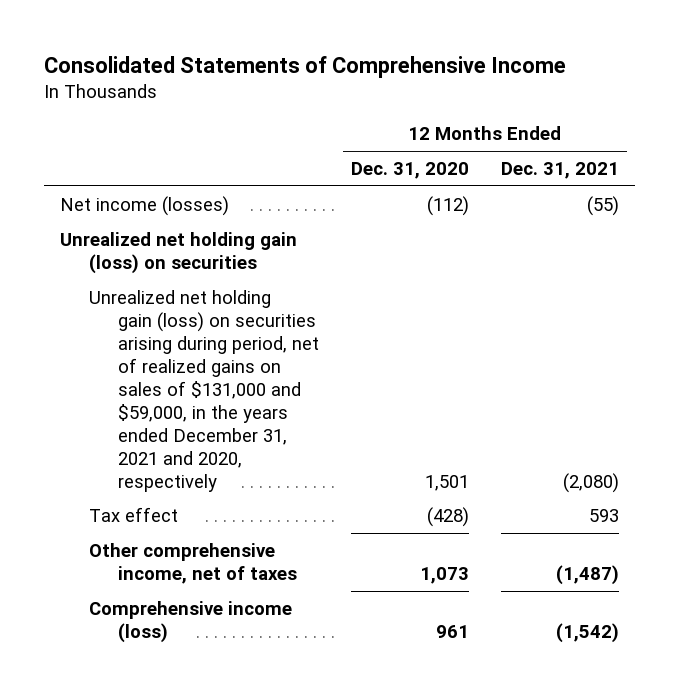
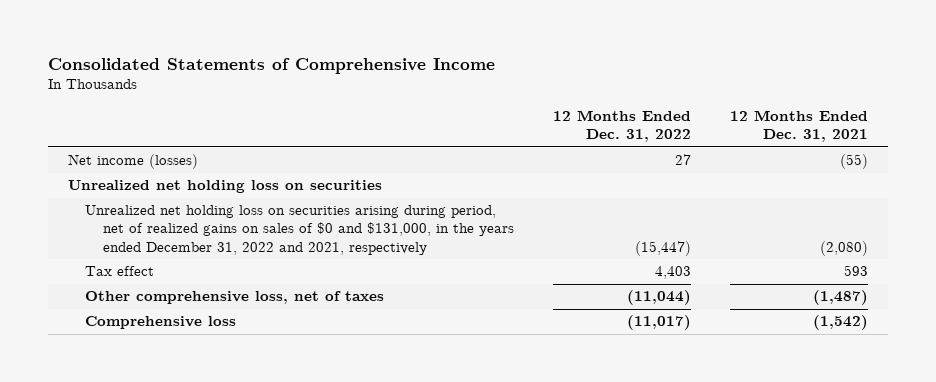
[351,161,470,179] Dec. 31, 2020 -> none
none -> [553,109,692,143] 12 Months Ended Dec. 31, 2022
[59,231,297,274] Unrealized net holding gain (loss) on securities -> [67,180,382,194] Unrealized net holding loss on securities
[89,289,320,492] Unrealized net holding gain (loss) on securities arising during period, net of realized gains on sales of $131,000 and $59,000, in the years ended December 31, 2021 and 2020, respectively -> [85,205,514,255] Unrealized net holding loss on securities arising during period, net of realized gains on sales of $0 and $131,000, in the years ended December 31, 2022 and 2021, respectively
[89,542,298,584] Other comprehensive income, net of taxes -> [85,291,385,305] Other comprehensive loss, net of taxes
[89,600,293,643] Comprehensive income (loss) -> [85,316,237,330] Comprehensive loss

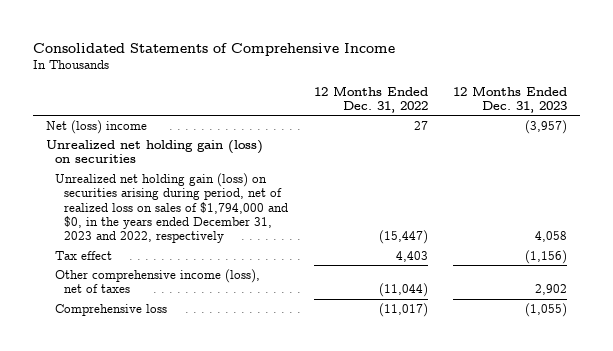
[730,109,869,143] 12 Months Ended Dec. 31, 2021 -> none
none -> [452,85,567,113] 12 Months Ended Dec. 31, 2023
[67,154,198,170] Net income (losses) -> [46,119,148,134] Net (loss) income
[67,180,382,194] Unrealized net holding loss on securities -> [46,139,264,164] Unrealized net holding gain (loss) on securities
[85,205,514,255] Unrealized net holding loss on securities arising during period, net of realized gains on sales of $0 and $131,000, in the years ended December 31, 2022 and 2021, respectively -> [55,172,289,244] Unrealized net holding gain (loss) on securities arising during period, net of realized loss on sales of $1,794,000 and $0, in the years ended December 31, 2023 and 2022, respectively
[85,291,385,305] Other comprehensive loss, net of taxes -> [55,268,261,294] Other comprehensive income (loss), net of taxes

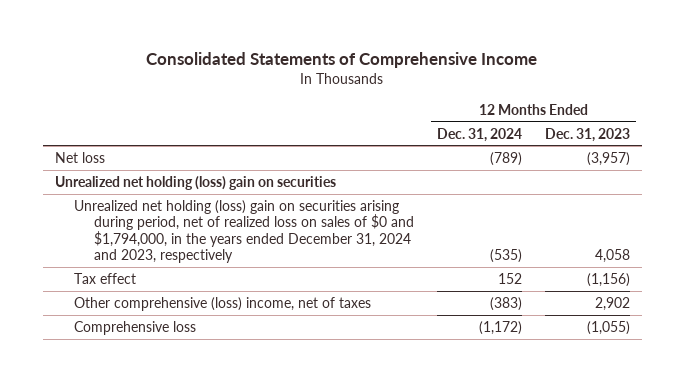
[313,85,428,113] 12 Months Ended Dec. 31, 2022 -> none
none -> [436,127,522,142] Dec. 31, 2024
[46,119,148,134] Net (loss) income -> [54,151,105,163] Net loss
[46,139,264,164] Unrealized net holding gain (loss) on securities -> [54,175,336,190] Unrealized net holding (loss) gain on securities
[55,172,289,244] Unrealized net holding gain (loss) on securities arising during period, net of realized loss on sales of $1,794,000 and $0, in the years ended December 31, 2023 and 2022, respectively -> [74,199,414,264] Unrealized net holding (loss) gain on securities arising during period, net of realized loss on sales of $0 and $1,794,000, in the years ended December 31, 2024 and 2023, respectively
[55,268,261,294] Other comprehensive income (loss), net of taxes -> [74,296,372,311] Other comprehensive (loss) income, net of taxes

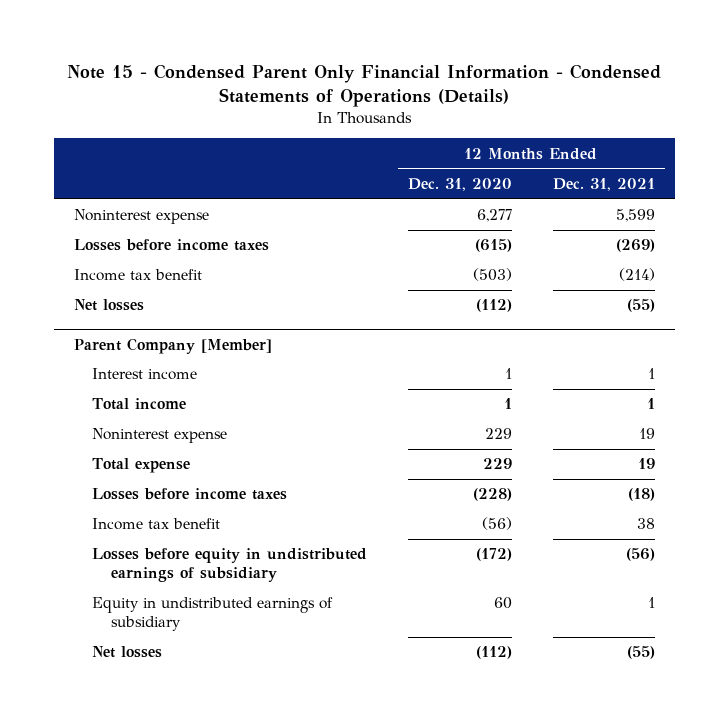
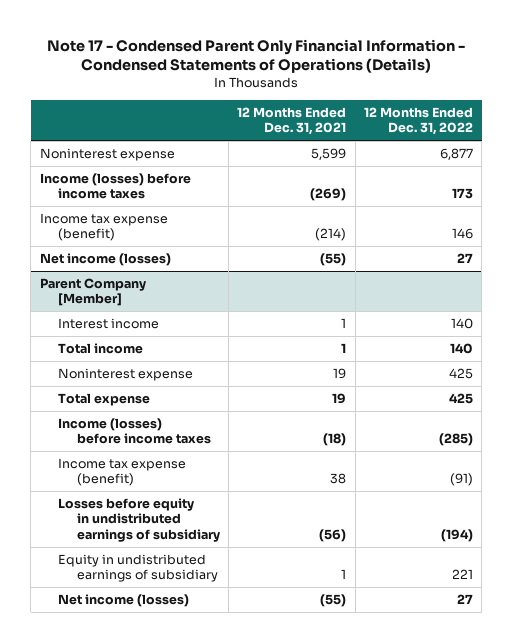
[67,63,662,107] Note 15 - Condensed Parent Only Financial Information - Condensed Statements of Operations (Details) -> [47,38,466,74] Note 17 - Condensed Parent Only Financial Information - Condensed Statements of Operations (Details)
[407,178,512,192] Dec. 31, 2020 -> none
none -> [363,107,473,136] 12 Months Ended Dec. 31, 2022
[73,239,269,252] Losses before income taxes -> [39,173,191,200] Income (losses) before income taxes
[73,269,202,282] Income tax benefit -> [39,213,168,242] Income tax expense (benefit)
[73,299,144,312] Net losses -> [39,253,171,267] Net income (losses)
[92,488,288,501] Losses before income taxes -> [58,418,211,445] Income (losses) before income taxes
[92,518,221,531] Income tax benefit -> [58,458,187,487] Income tax expense (benefit)
[92,646,163,659] Net losses -> [58,594,190,608] Net income (losses)

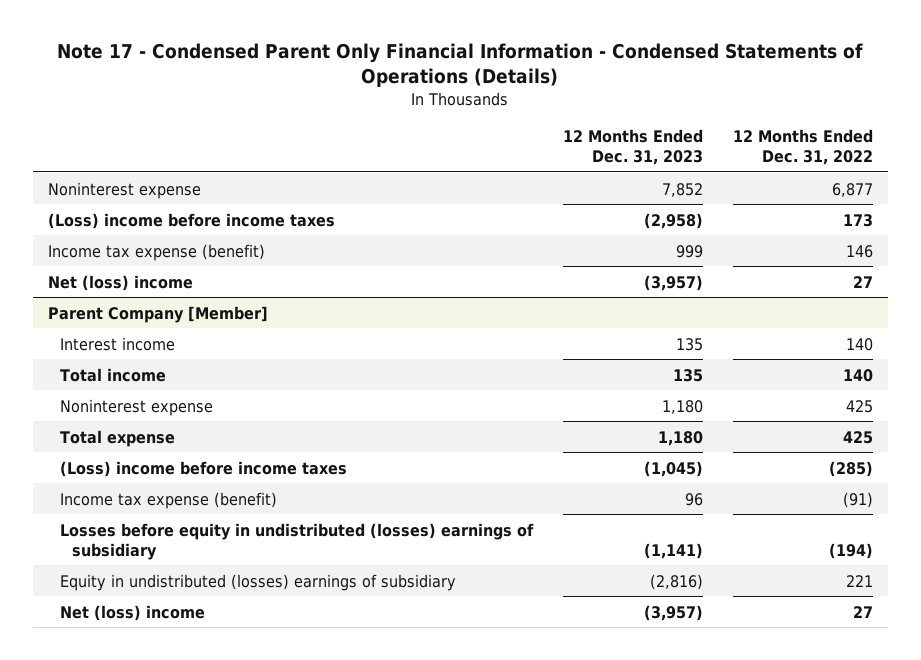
[237,107,347,136] 12 Months Ended Dec. 31, 2021 -> none
none -> [562,129,703,166] 12 Months Ended Dec. 31, 2023
[39,173,191,200] Income (losses) before income taxes -> [47,212,335,229] (Loss) income before income taxes
[39,253,171,267] Net income (losses) -> [47,274,193,291] Net (loss) income
[58,418,211,445] Income (losses) before income taxes -> [59,460,347,477] (Loss) income before income taxes
[58,498,220,542] Losses before equity in undistributed earnings of subsidiary -> [59,522,534,560] Losses before equity in undistributed (losses) earnings of subsidiary
[58,554,218,583] Equity in undistributed earnings of subsidiary -> [59,573,456,591] Equity in undistributed (losses) earnings of subsidiary
[58,594,190,608] Net income (losses) -> [59,604,205,621] Net (loss) income

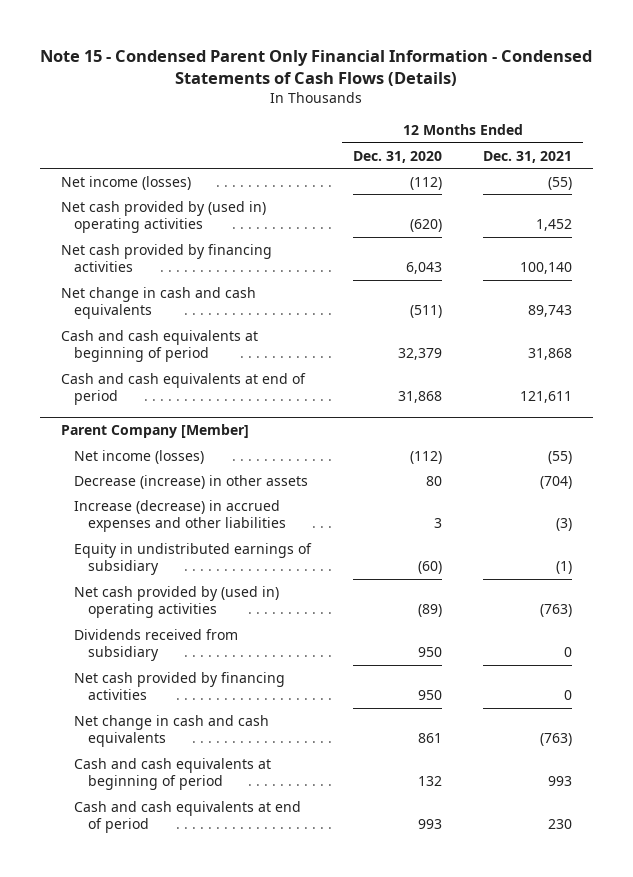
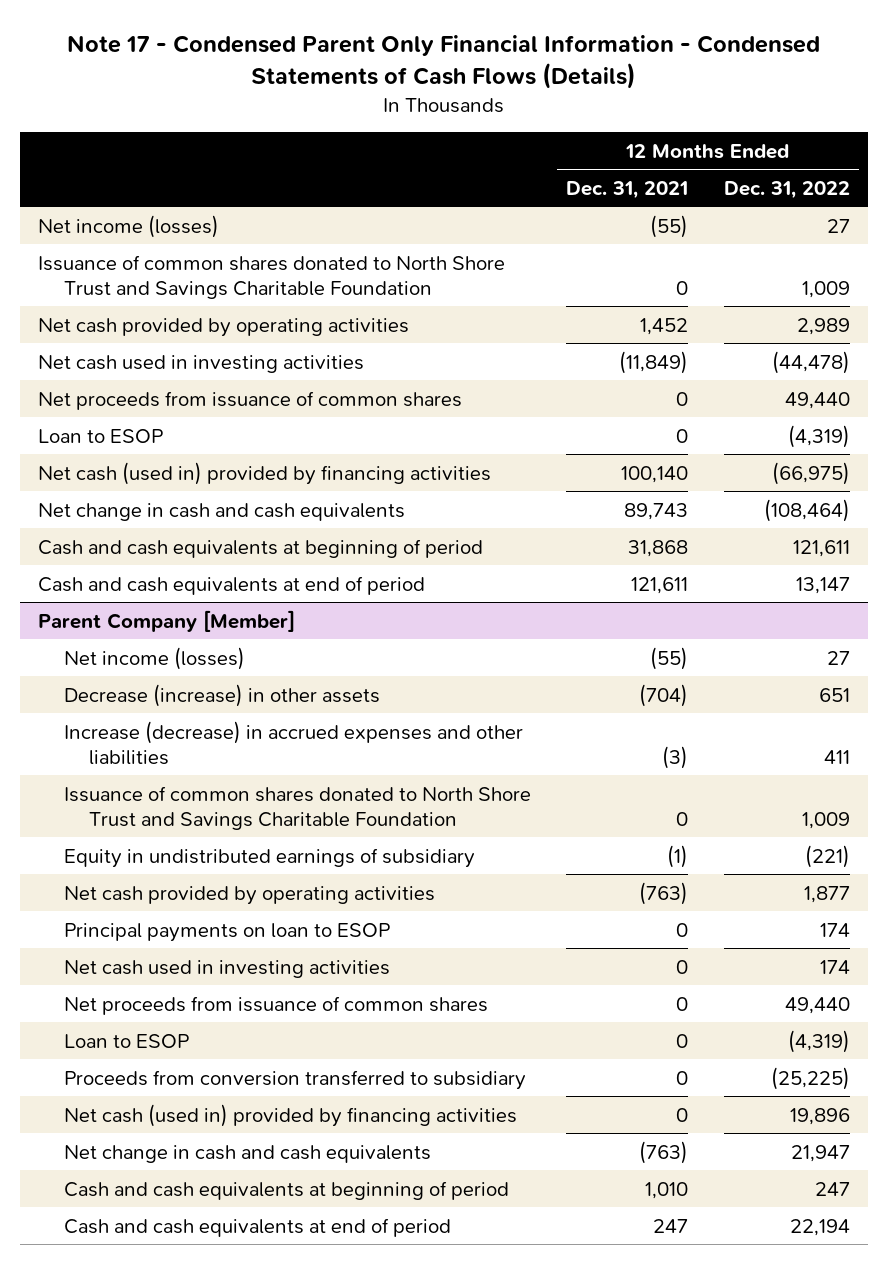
[40,49,593,86] Note 15 - Condensed Parent Only Financial Information - Condensed Statements of Cash Flows (Details) -> [66,34,820,89] Note 17 - Condensed Parent Only Financial Information - Condensed Statements of Cash Flows (Details)
[352,150,442,163] Dec. 31, 2020 -> none
none -> [724,180,851,199] Dec. 31, 2022
none -> [37,254,505,299] Issuance of common shares donated to North Shore Trust and Savings Charitable Foundation
[60,200,266,233] Net cash provided by (used in) operating activities -> [37,317,409,337] Net cash provided by operating activities
none -> [37,354,364,373] Net cash used in investing activities
none -> [37,390,462,410] Net proceeds from issuance of common shares
none -> [37,428,163,443] Loan to ESOP
[60,243,272,272] Net cash provided by financing activities -> [37,461,491,485] Net cash (used in) provided by financing activities
none -> [63,785,531,830] Issuance of common shares donated to North Shore Trust and Savings Charitable Foundation
[74,628,239,661] Dividends received from subsidiary -> none
[74,585,280,618] Net cash provided by (used in) operating activities -> [63,885,435,905] Net cash provided by operating activities
none -> [63,922,390,942] Principal payments on loan to ESOP
none -> [63,959,390,978] Net cash used in investing activities
none -> [63,995,488,1015] Net proceeds from issuance of common shares
none -> [63,1033,189,1048] Loan to ESOP
none -> [63,1069,526,1090] Proceeds from conversion transferred to subsidiary
[74,671,286,700] Net cash provided by financing activities -> [63,1103,517,1127] Net cash (used in) provided by financing activities
[548,775,573,786] 993 -> [645,1181,689,1199] 1,010
[548,818,573,829] 230 -> [653,1218,689,1233] 247

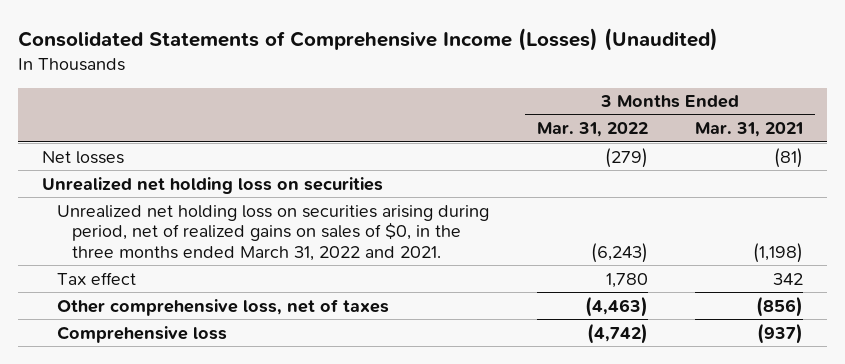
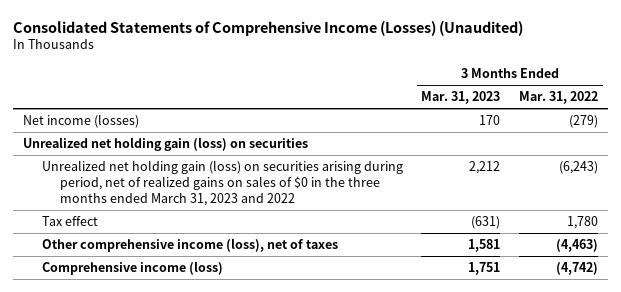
[695,122,804,138] Mar. 31, 2021 -> none
none -> [421,91,501,105] Mar. 31, 2023
[41,150,124,164] Net losses -> [22,114,139,129] Net income (losses)
[41,176,383,194] Unrealized net holding loss on securities -> [22,137,308,152] Unrealized net holding gain (loss) on securities
[56,204,489,261] Unrealized net holding loss on securities arising during period, net of realized gains on sales of $0, in the three months ended March 31, 2022 and 2021. -> [41,160,403,206] Unrealized net holding gain (loss) on securities arising during period, net of realized gains on sales of $0 in the three months ended March 31, 2023 and 2022
[56,298,389,316] Other comprehensive loss, net of taxes -> [41,238,338,253] Other comprehensive income (loss), net of taxes
[56,325,227,343] Comprehensive loss -> [41,261,223,276] Comprehensive income (loss)

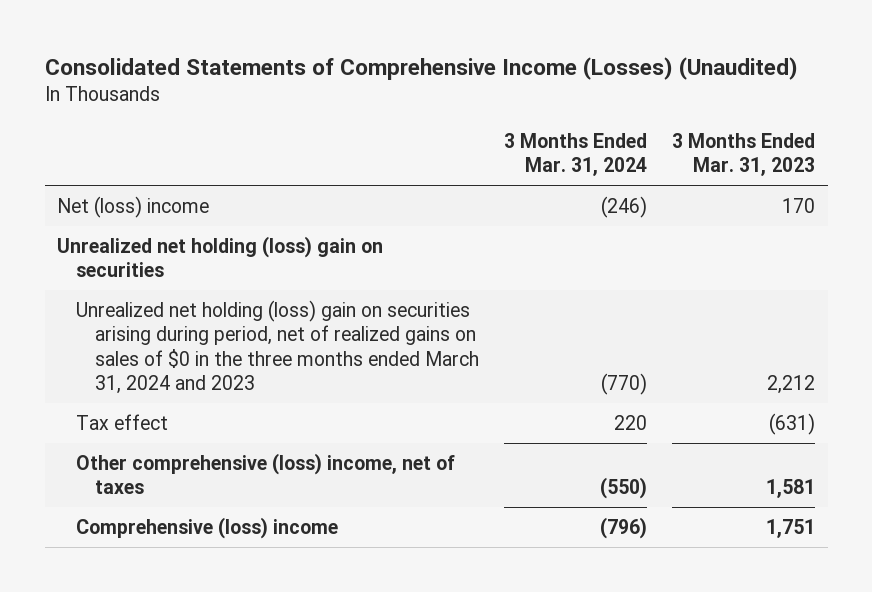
[519,91,599,105] Mar. 31, 2022 -> none
none -> [504,132,648,177] 3 Months Ended Mar. 31, 2024
[22,114,139,129] Net income (losses) -> [57,195,210,218] Net (loss) income
[22,137,308,152] Unrealized net holding gain (loss) on securities -> [57,235,384,278] Unrealized net holding (loss) gain on securities
[41,160,403,206] Unrealized net holding gain (loss) on securities arising during period, net of realized gains on sales of $0 in the three months ended March 31, 2023 and 2022 -> [76,299,480,395] Unrealized net holding (loss) gain on securities arising during period, net of realized gains on sales of $0 in the three months ended March 31, 2024 and 2023
[41,238,338,253] Other comprehensive income (loss), net of taxes -> [76,452,456,495] Other comprehensive (loss) income, net of taxes
[41,261,223,276] Comprehensive income (loss) -> [76,516,339,539] Comprehensive (loss) income

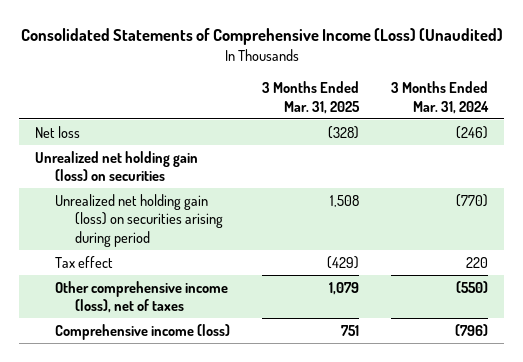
[44,57,798,81] Consolidated Statements of Comprehensive Income (Losses) (Unaudited) -> [20,28,503,46] Consolidated Statements of Comprehensive Income (Loss) (Unaudited)
[672,132,816,177] 3 Months Ended Mar. 31, 2023 -> none
none -> [261,81,360,114] 3 Months Ended Mar. 31, 2025
[57,195,210,218] Net (loss) income -> [34,125,80,138] Net loss
[57,235,384,278] Unrealized net holding (loss) gain on securities -> [34,150,198,182] Unrealized net holding gain (loss) on securities
[76,299,480,395] Unrealized net holding (loss) gain on securities arising during period, net of realized gains on sales of $0 in the three months ended March 31, 2024 and 2023 -> [54,193,223,248] Unrealized net holding gain (loss) on securities arising during period
[76,452,456,495] Other comprehensive (loss) income, net of taxes -> [54,280,228,314] Other comprehensive income (loss), net of taxes
[76,516,339,539] Comprehensive (loss) income -> [54,323,230,340] Comprehensive income (loss)

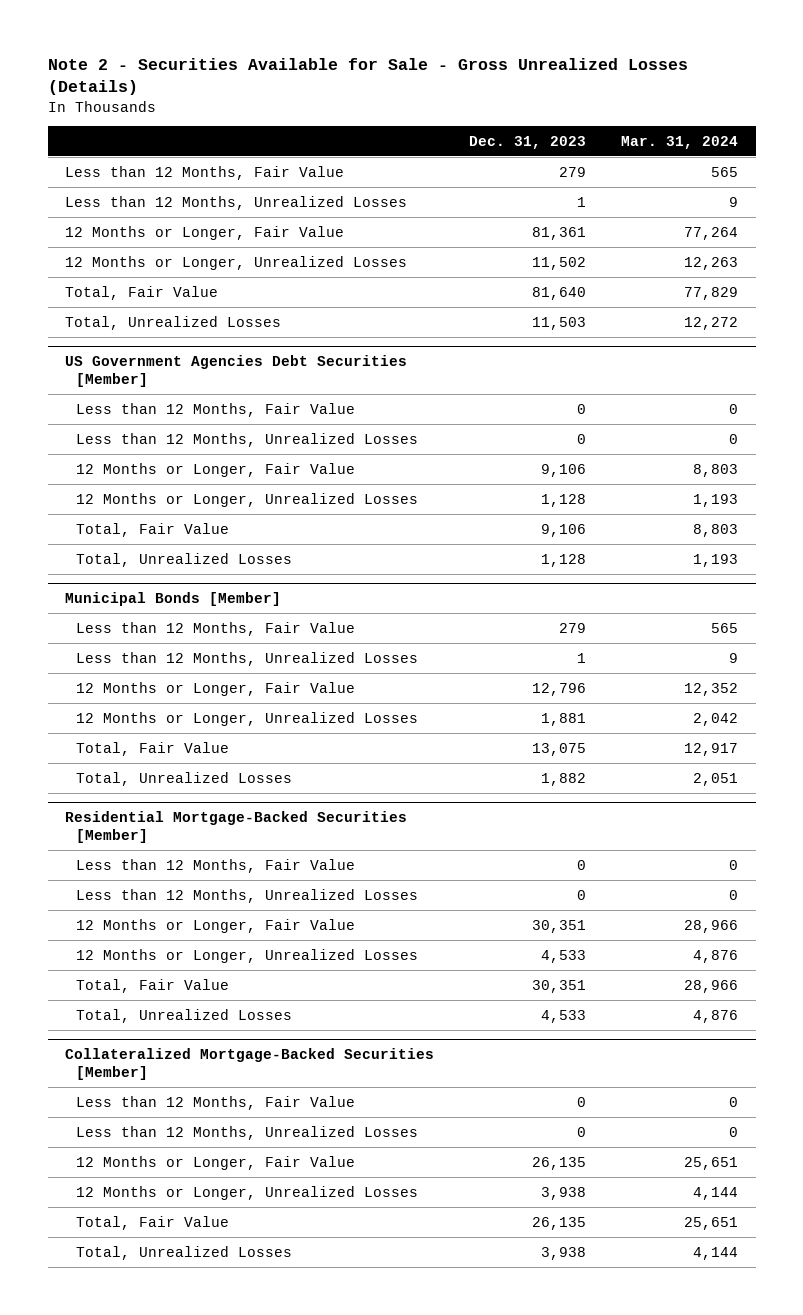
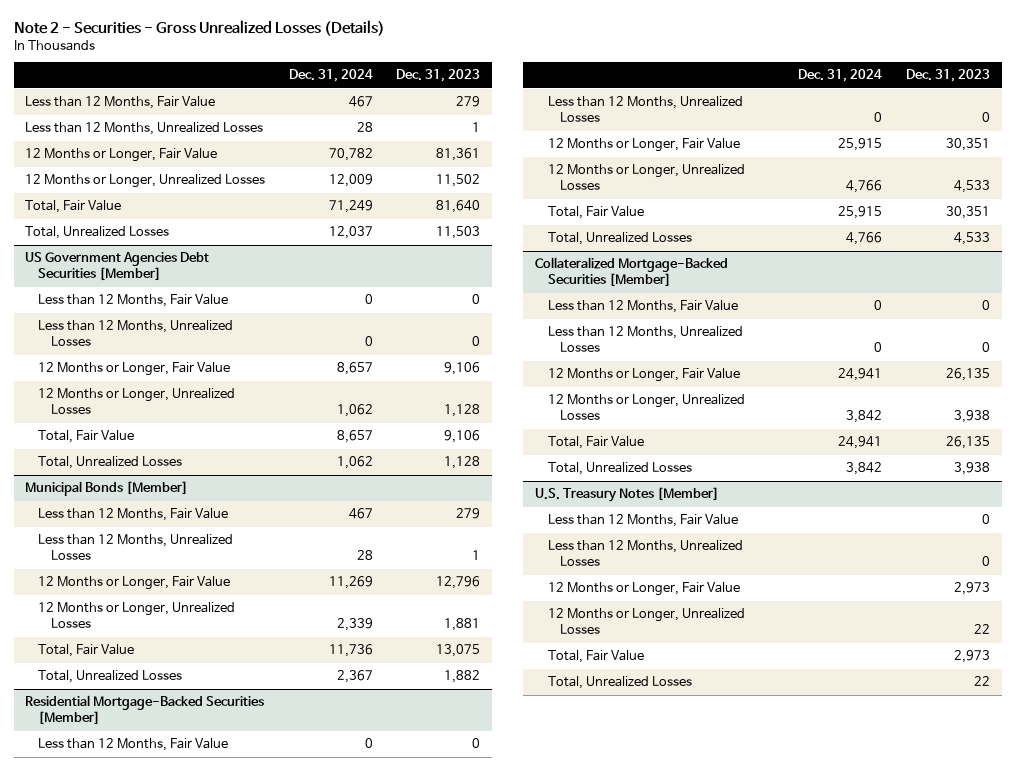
[47,57,688,96] Note 2 - Securities Available for Sale - Gross Unrealized Losses (Details) -> [13,19,385,36] Note 2 - Securities - Gross Unrealized Losses (Details)
[621,135,739,149] Mar. 31, 2024 -> none
none -> [288,69,373,83] Dec. 31, 2024
none -> [534,487,719,503] U.S. Treasury Notes [Member]
none -> [547,514,738,528] Less than 12 Months, Fair Value
none -> [547,540,743,567] Less than 12 Months, Unrealized Losses
none -> [547,582,740,597] 12 Months or Longer, Fair Value
none -> [547,608,745,635] 12 Months or Longer, Unrealized Losses
none -> [547,650,644,664] Total, Fair Value
none -> [547,676,692,690] Total, Unrealized Losses

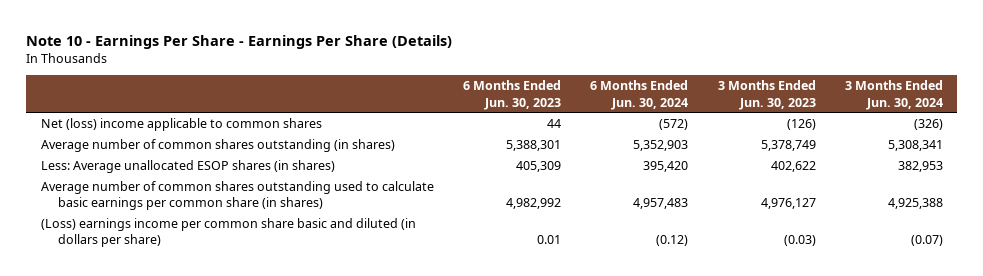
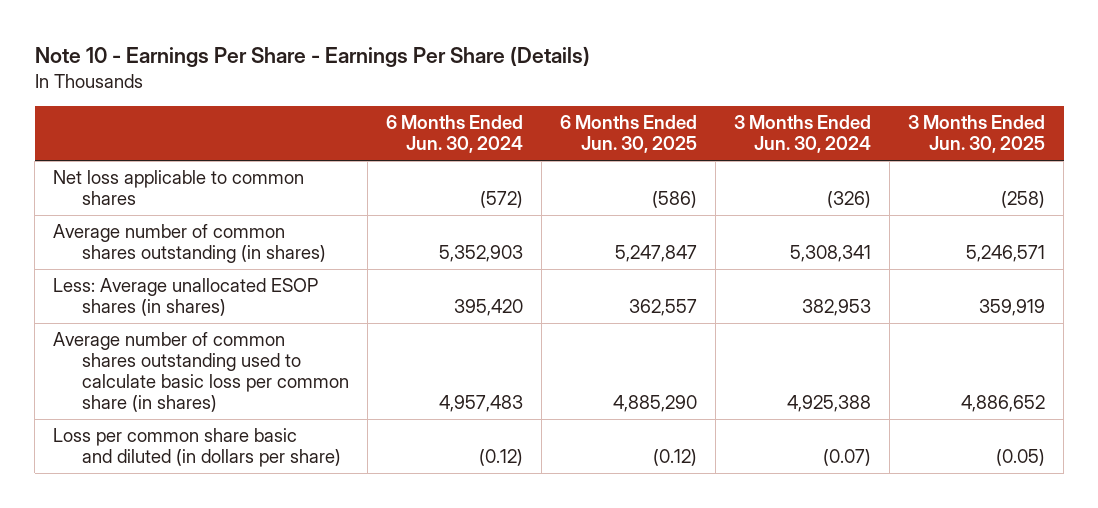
[462,80,561,110] 6 Months Ended Jun. 30, 2023 -> none
[717,80,816,110] 3 Months Ended Jun. 30, 2023 -> none
none -> [560,115,698,154] 6 Months Ended Jun. 30, 2025
none -> [908,115,1046,154] 3 Months Ended Jun. 30, 2025
[40,117,322,131] Net (loss) income applicable to common shares -> [53,170,305,206] Net loss applicable to common shares
[40,180,434,211] Average number of common shares outstanding used to calculate basic earnings per common share (in shares) -> [53,332,350,413] Average number of common shares outstanding used to calculate basic loss per common share (in shares)
[40,217,416,248] (Loss) earnings income per common share basic and diluted (in dollars per share) -> [53,428,342,468] Loss per common share basic and diluted (in dollars per share)

